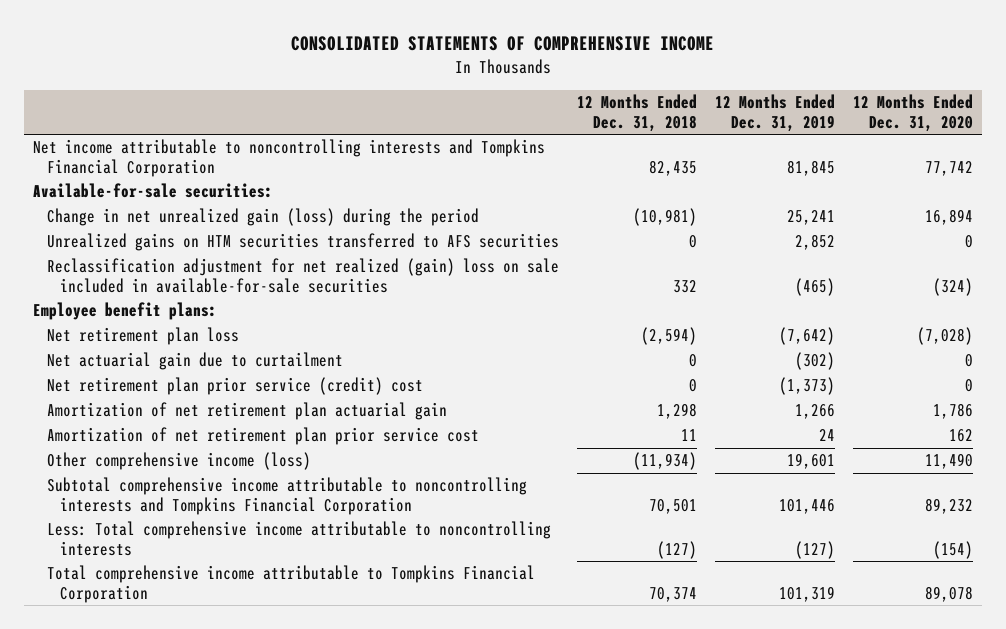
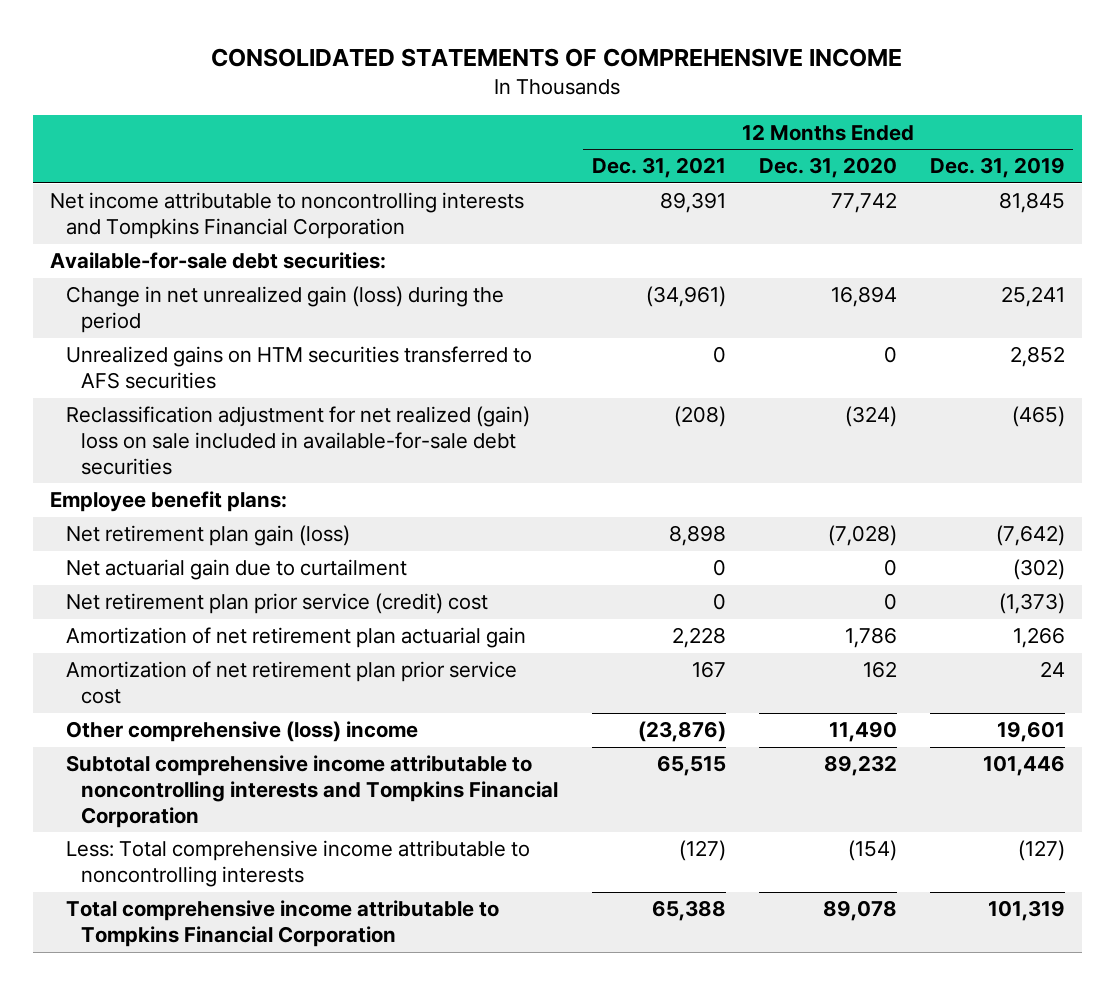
[576,94,697,132] 12 Months Ended Dec. 31, 2018 -> none
none -> [591,157,726,179] Dec. 31, 2021
[33,183,274,199] Available-for-sale securities: -> [49,252,386,270] Available-for-sale debt securities:
[46,258,559,293] Reclassification adjustment for net realized (gain) loss on sale included in available-for-sale securities -> [65,406,530,476] Reclassification adjustment for net realized (gain) loss on sale included in available-for-sale debt securities
[46,327,239,346] Net retirement plan loss -> [65,525,350,547] Net retirement plan gain (loss)
[46,452,311,471] Other comprehensive income (loss) -> [65,721,418,743] Other comprehensive (loss) income

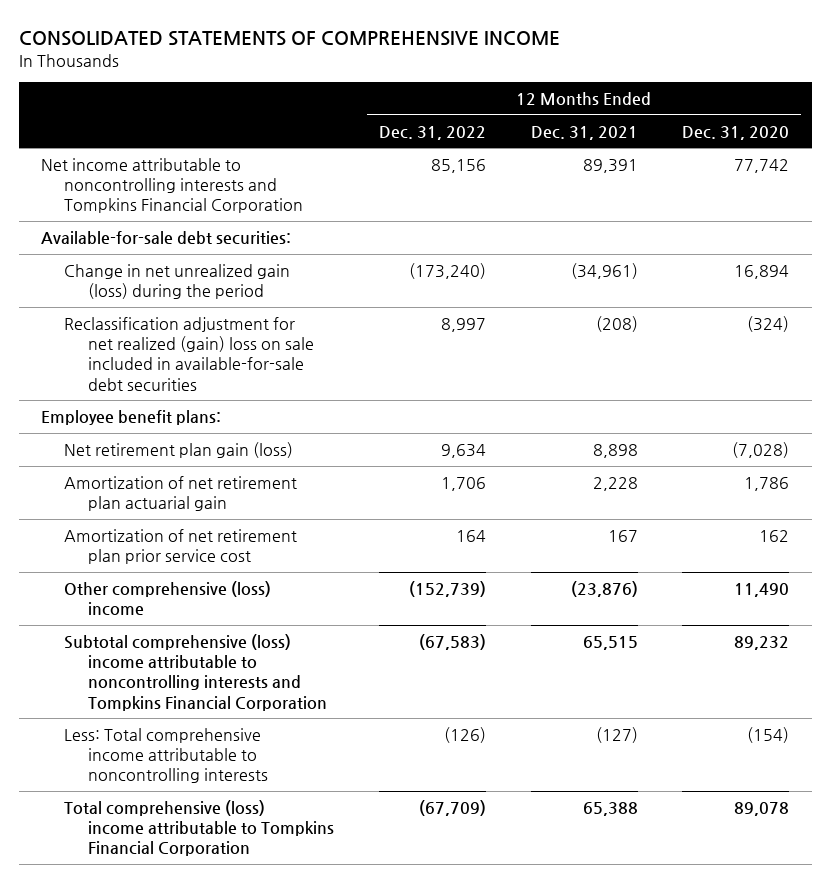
[930,157,1066,179] Dec. 31, 2019 -> none
none -> [378,125,486,140] Dec. 31, 2022
[65,346,532,390] Unrealized gains on HTM securities transferred to AFS securities -> none
[65,559,407,581] Net actuarial gain due to curtailment -> none
[65,593,488,615] Net retirement plan prior service (credit) cost -> none
[65,755,559,829] Subtotal comprehensive income attributable to noncontrolling interests and Tompkins Financial Corporation -> [64,633,327,711] Subtotal comprehensive (loss) income attributable to noncontrolling interests and Tompkins Financial Corporation
[65,900,499,948] Total comprehensive income attributable to Tompkins Financial Corporation -> [64,799,334,857] Total comprehensive (loss) income attributable to Tompkins Financial Corporation

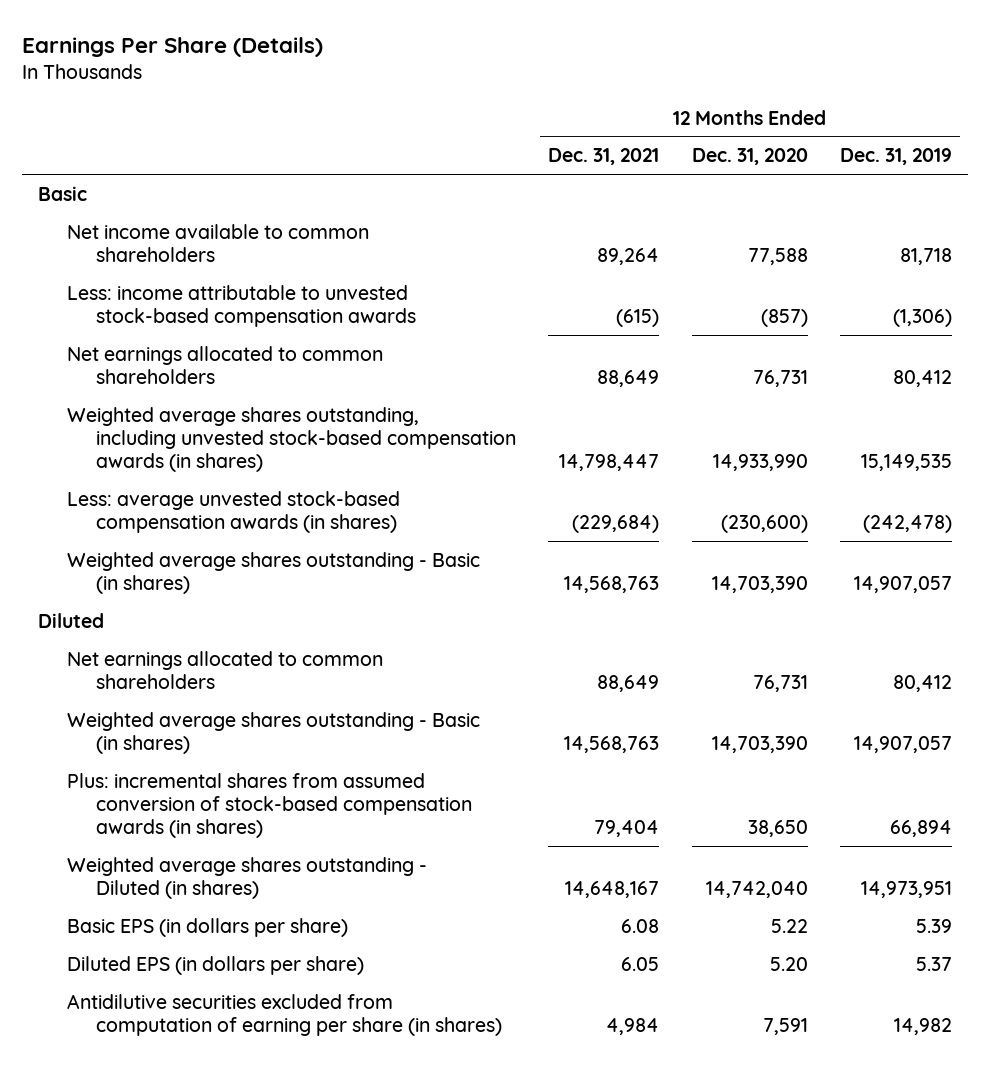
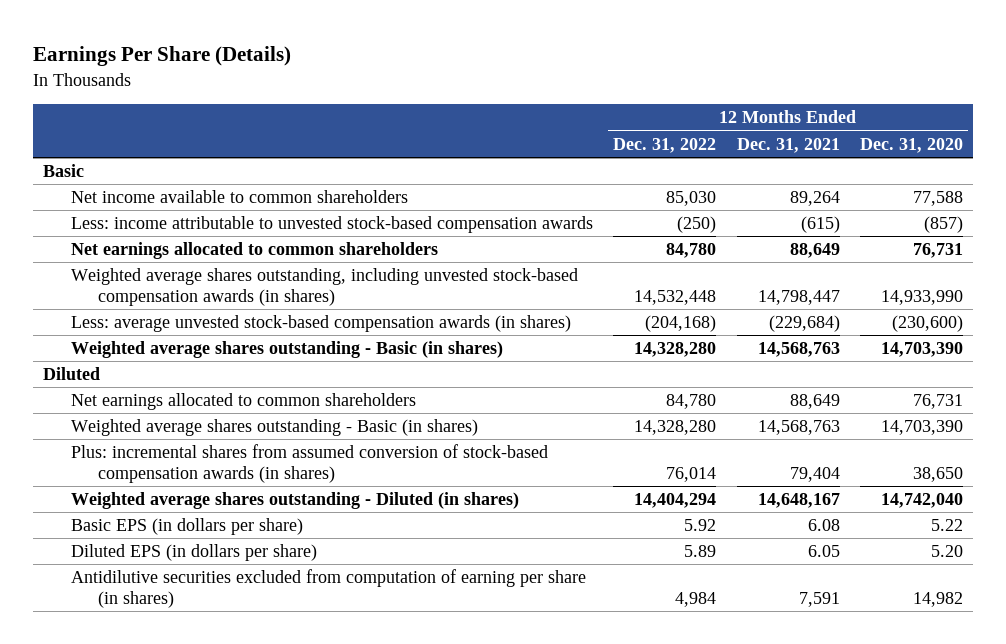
[839,148,952,166] Dec. 31, 2019 -> none
none -> [613,137,717,153] Dec. 31, 2022
[606,1018,660,1036] 4,984 -> [798,592,840,608] 7,591
[762,1018,808,1036] 7,591 -> [912,592,963,608] 14,982

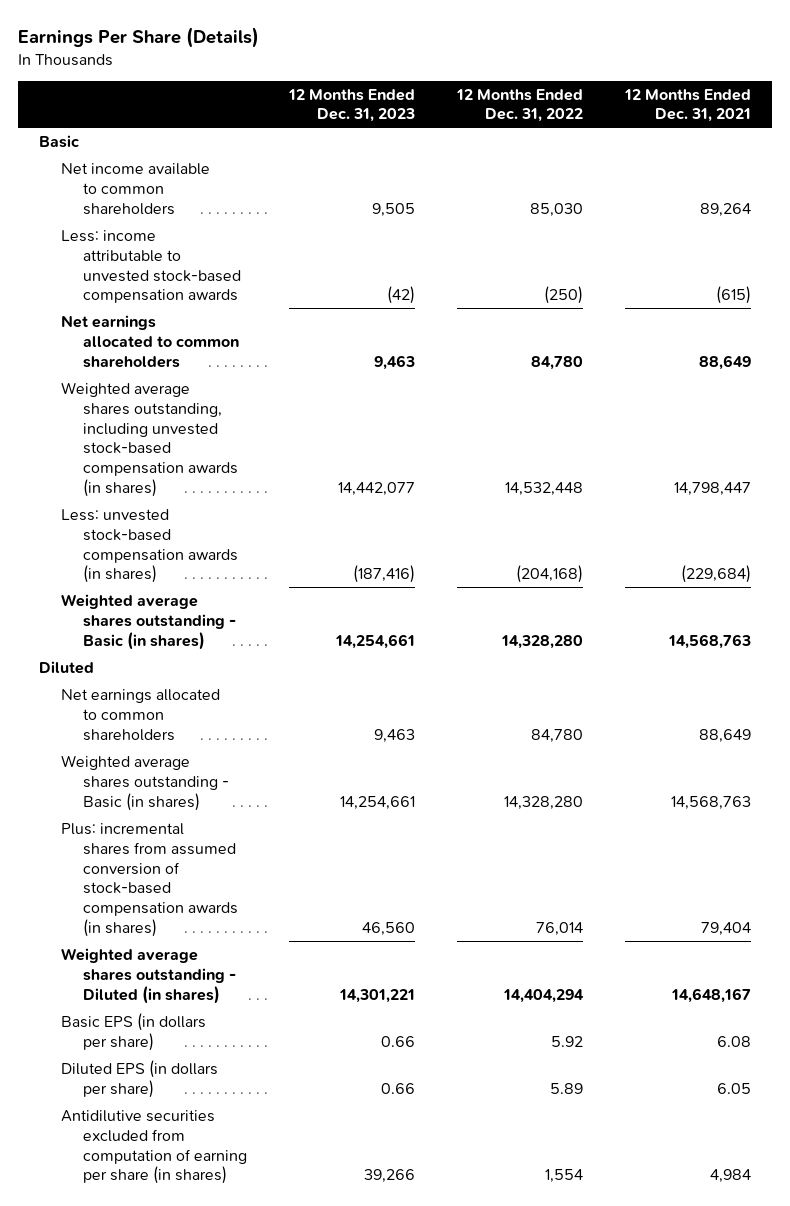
[859,137,963,153] Dec. 31, 2020 -> none
none -> [288,88,416,123] 12 Months Ended Dec. 31, 2023
[70,315,571,333] Less: average unvested stock-based compensation awards (in shares) -> [61,508,239,584] Less: unvested stock-based compensation awards (in shares)
[675,592,717,608] 4,984 -> [545,1169,584,1184] 1,554
[798,592,840,608] 7,591 -> [710,1169,752,1184] 4,984

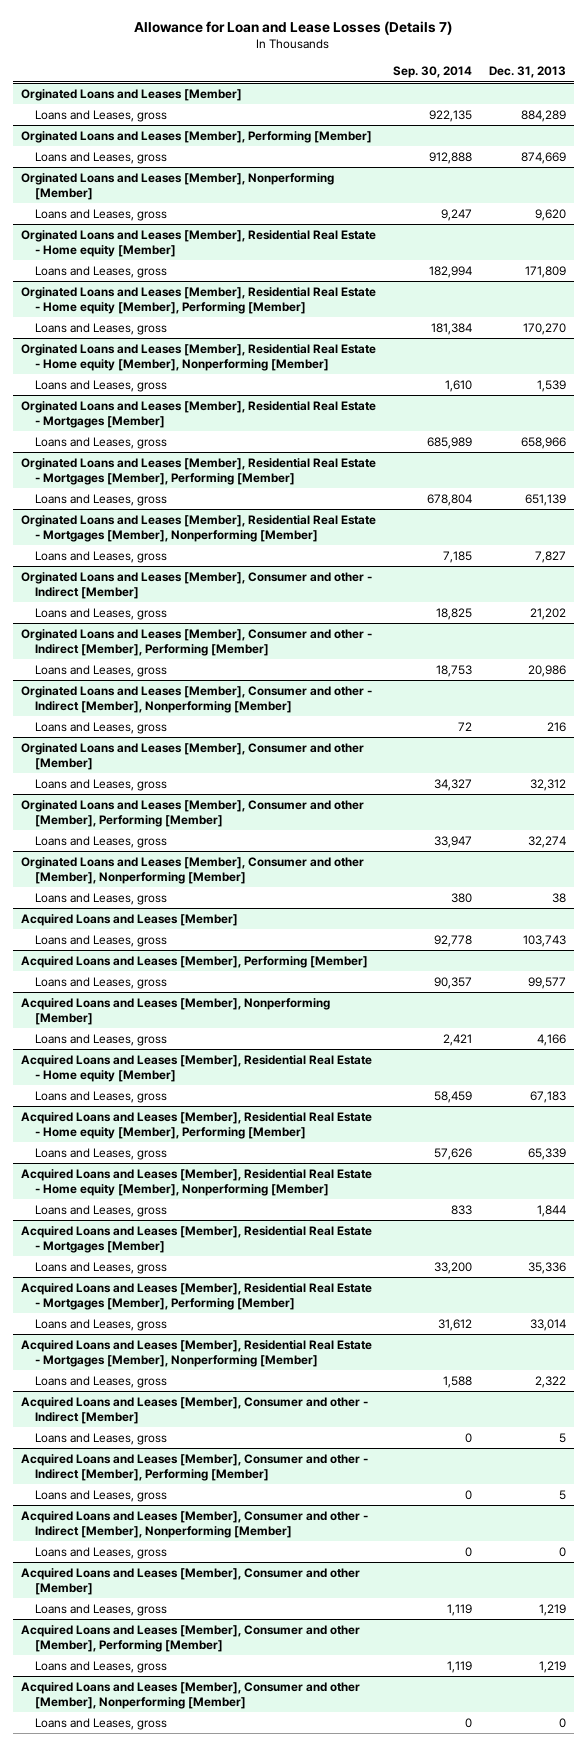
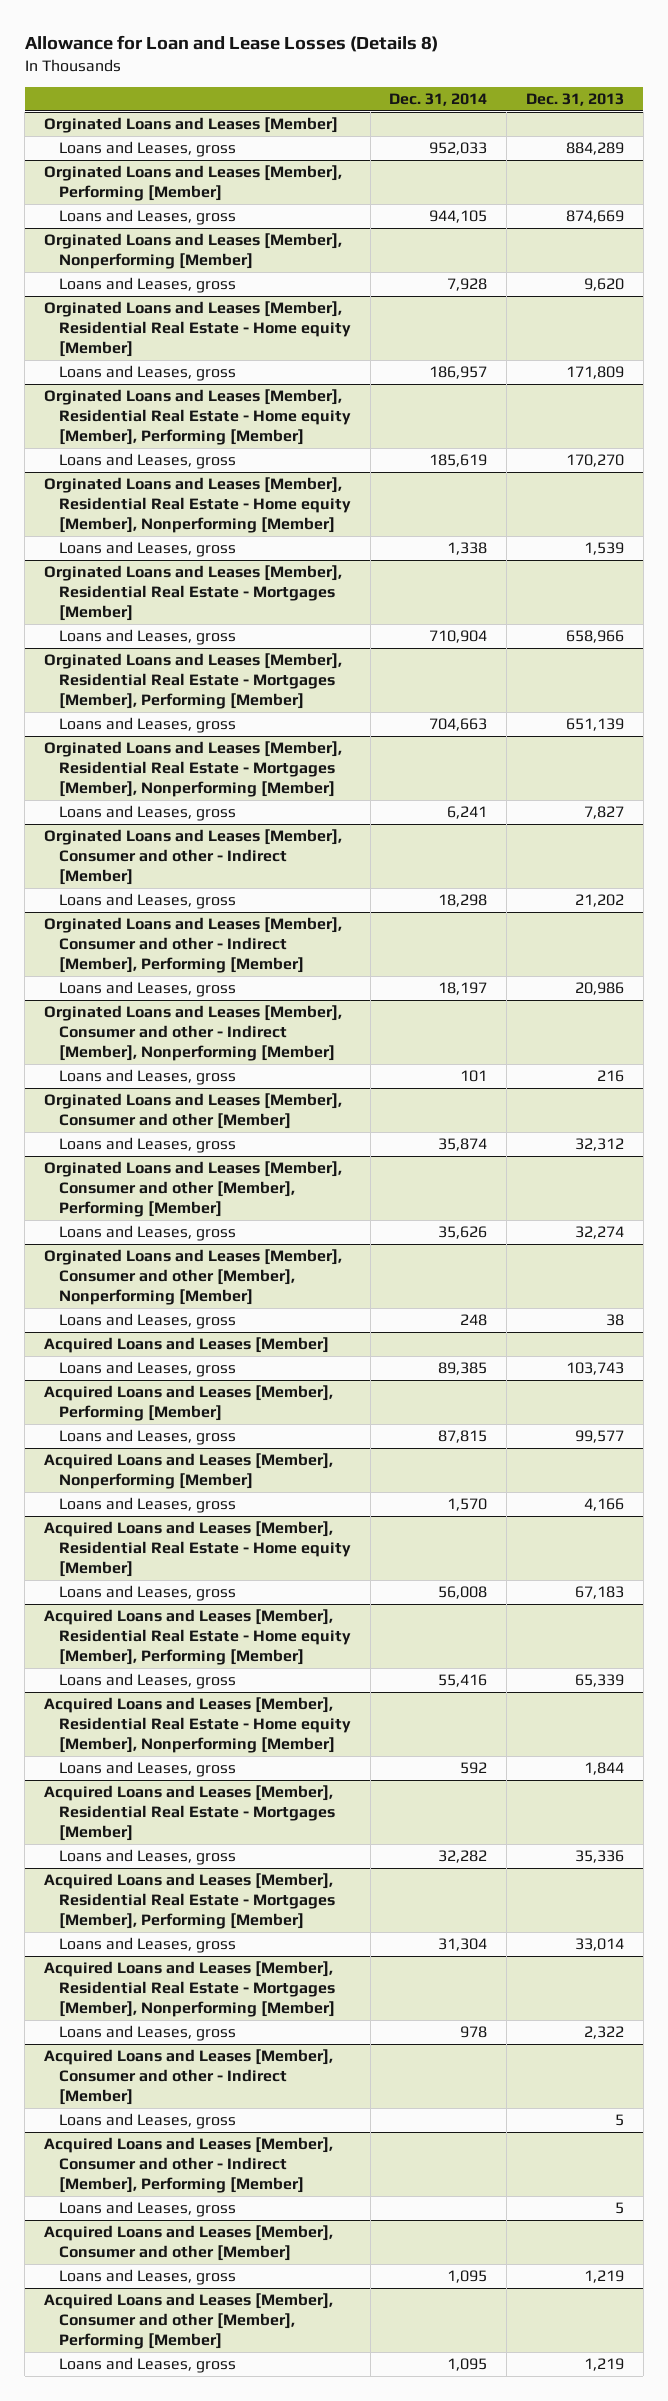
[134,20,453,35] Allowance for Loan and Lease Losses (Details 7) -> [24,35,438,53] Allowance for Loan and Lease Losses (Details 8)
[392,66,472,79] Sep. 30, 2014 -> none
none -> [389,92,488,106] Dec. 31, 2014
[21,1510,369,1538] Acquired Loans and Leases [Member], Consumer and other - Indirect [Member], Nonperforming [Member] -> none
[34,1546,167,1559] Loans and Leases, gross -> none
[21,1681,361,1709] Acquired Loans and Leases [Member], Consumer and other [Member], Nonperforming [Member] -> none
[34,1717,167,1730] Loans and Leases, gross -> none

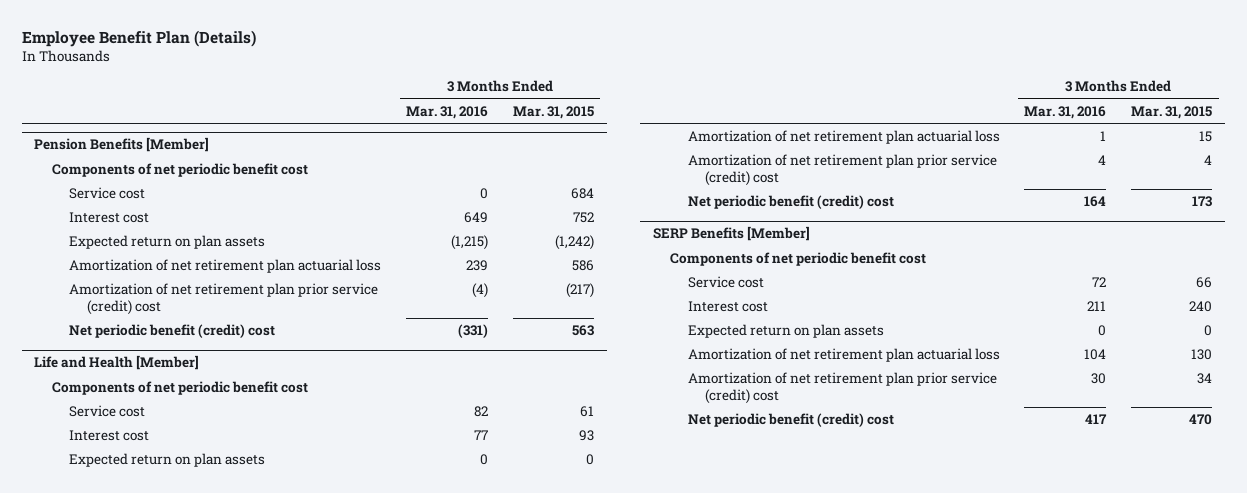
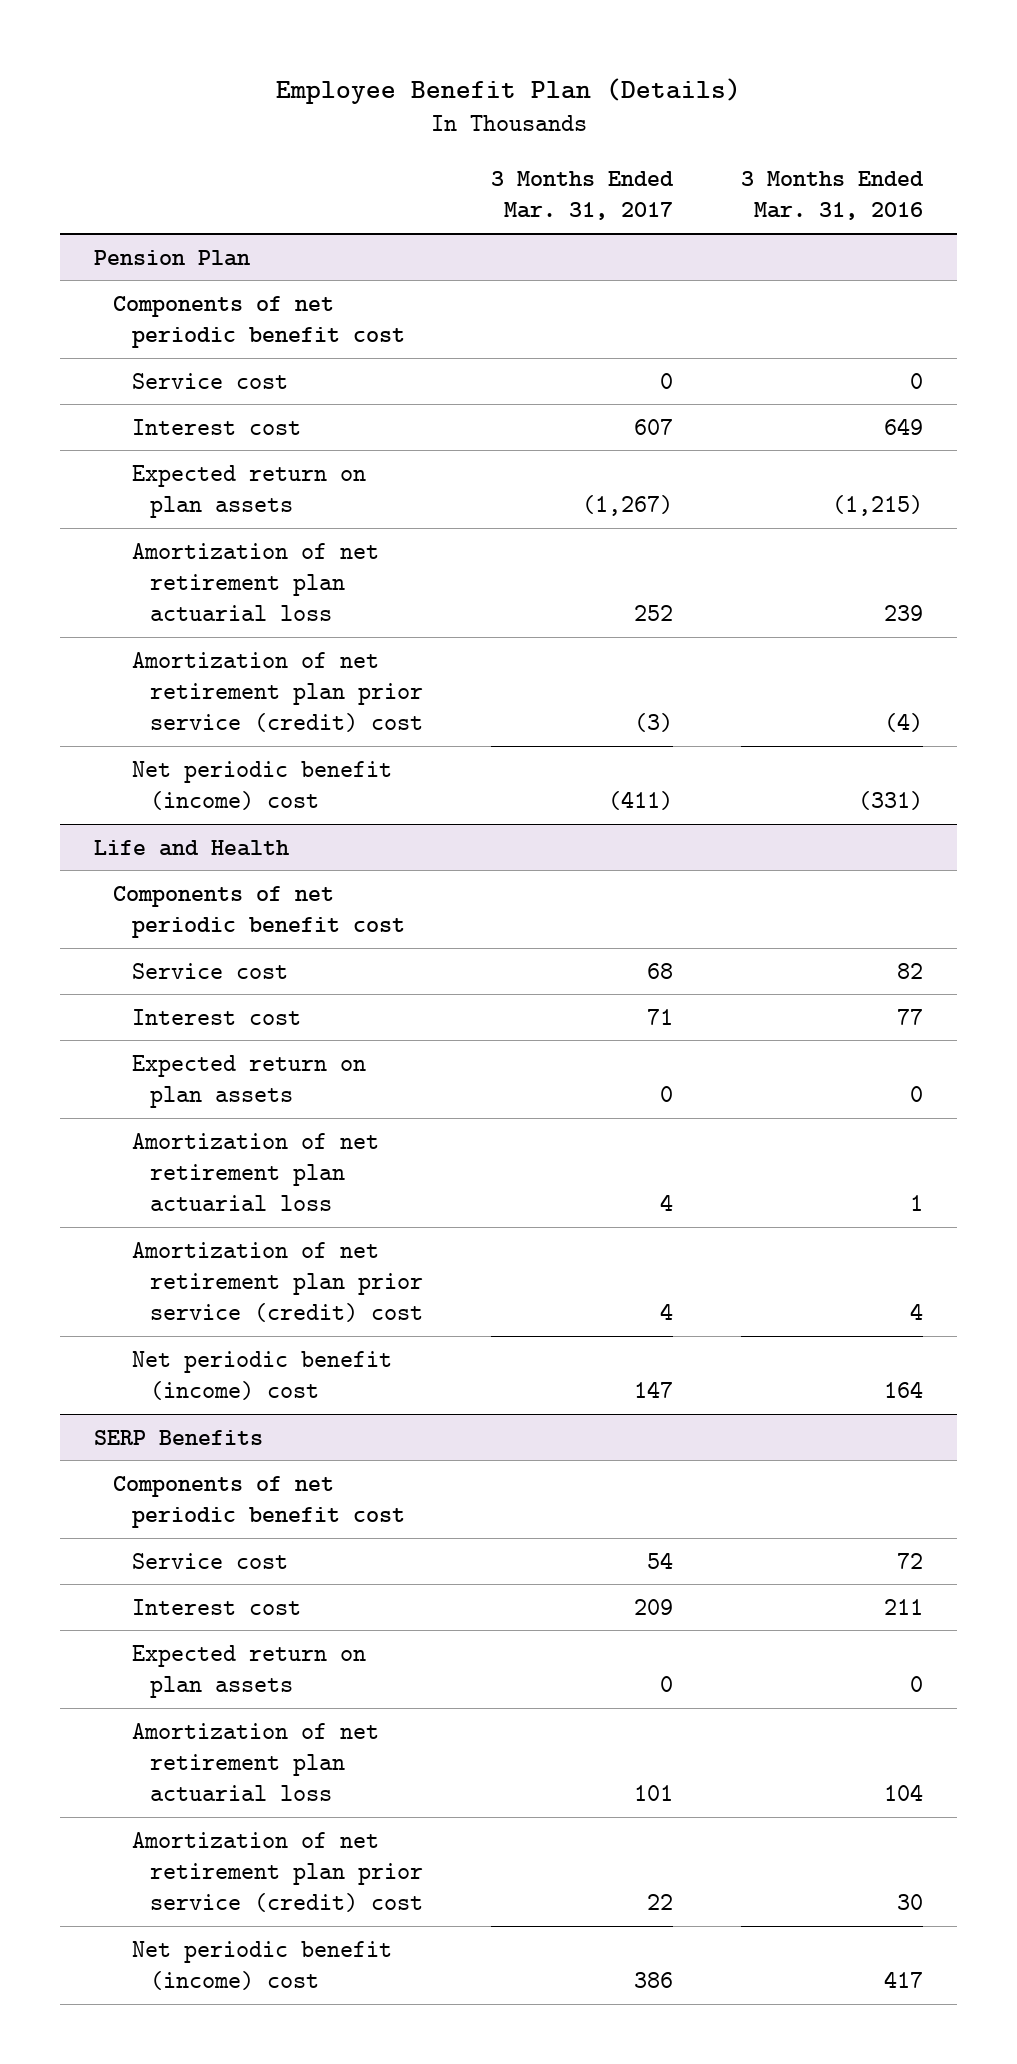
[513,105,595,119] Mar. 31, 2015 -> none
none -> [491,171,675,221] 3 Months Ended Mar. 31, 2017
[34,137,210,153] Pension Benefits [Member] -> [94,249,251,266] Pension Plan
[69,324,276,339] Net periodic benefit (credit) cost -> [131,760,392,810] Net periodic benefit (income) cost
[34,355,200,371] Life and Health [Member] -> [94,839,290,856] Life and Health
[687,195,894,210] Net periodic benefit (credit) cost -> [131,1350,392,1400] Net periodic benefit (income) cost
[652,226,810,242] SERP Benefits [Member] -> [94,1429,264,1445] SERP Benefits
[687,413,894,428] Net periodic benefit (credit) cost -> [131,1940,392,1990] Net periodic benefit (income) cost

